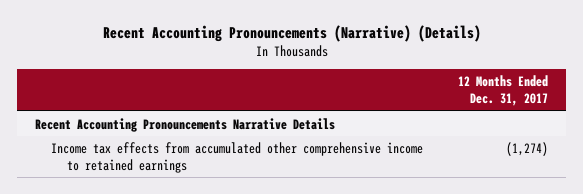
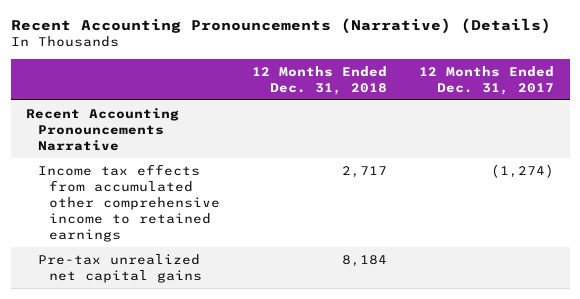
none -> [251,65,387,95] 12 Months Ended Dec. 31, 2018
[35,117,336,132] Recent Accounting Pronouncements Narrative Details -> [26,107,180,152] Recent Accounting Pronouncements Narrative
none -> [37,253,202,284] Pre-tax unrealized net capital gains

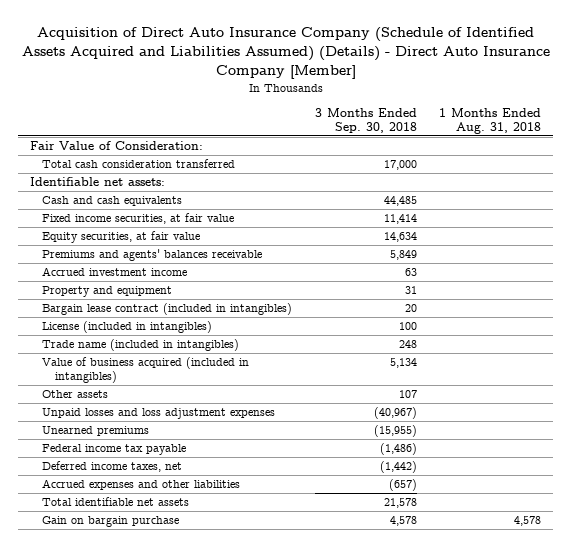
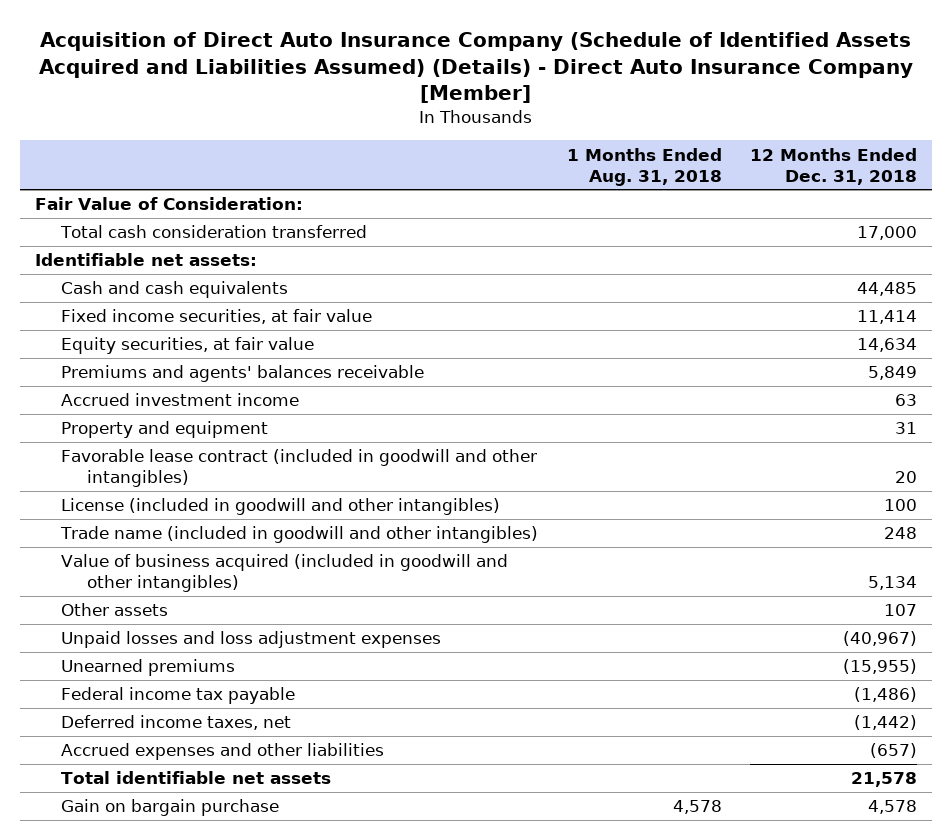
[314,107,417,133] 3 Months Ended Sep. 30, 2018 -> none
none -> [750,147,918,185] 12 Months Ended Dec. 31, 2018
[42,302,293,315] Bargain lease contract (included in intangibles) -> [60,449,537,488] Favorable lease contract (included in goodwill and other intangibles)
[42,320,213,333] License (included in intangibles) -> [60,498,500,516] License (included in goodwill and other intangibles)
[42,338,240,351] Trade name (included in intangibles) -> [59,526,538,544] Trade name (included in goodwill and other intangibles)
[42,356,250,384] Value of business acquired (included in intangibles) -> [60,554,508,593] Value of business acquired (included in goodwill and other intangibles)

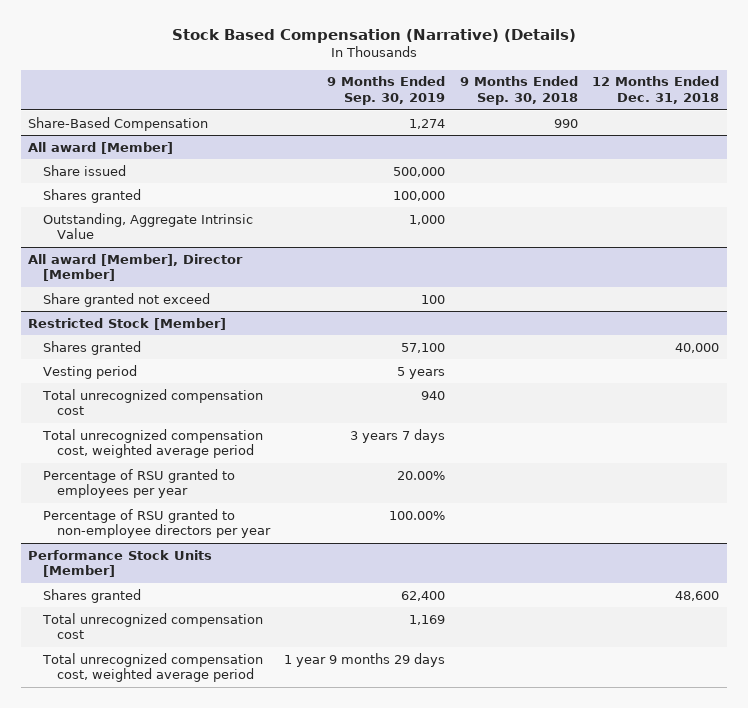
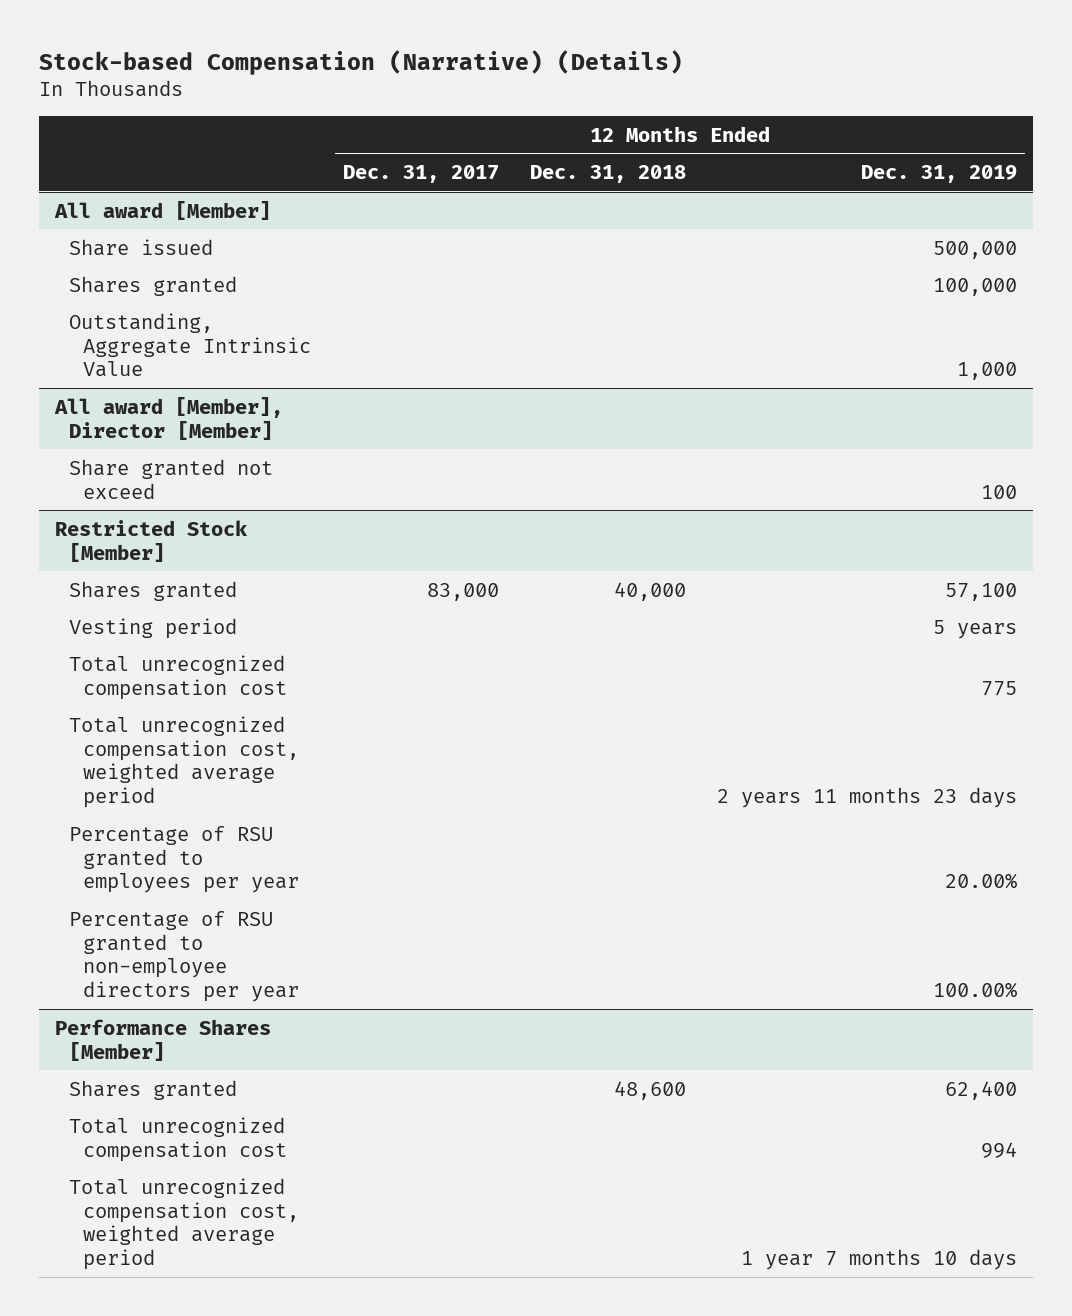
[171,29,576,44] Stock Based Compensation (Narrative) (Details) -> [38,49,683,75] Stock-based Compensation (Narrative) (Details)
[327,76,446,106] 9 Months Ended Sep. 30, 2019 -> none
[459,76,578,106] 9 Months Ended Sep. 30, 2018 -> none
none -> [342,164,499,183] Dec. 31, 2017
none -> [861,164,1018,183] Dec. 31, 2019
[28,116,209,131] Share-Based Compensation -> none
[28,549,213,578] Performance Stock Units [Member] -> [54,1018,271,1061] Performance Shares [Member]

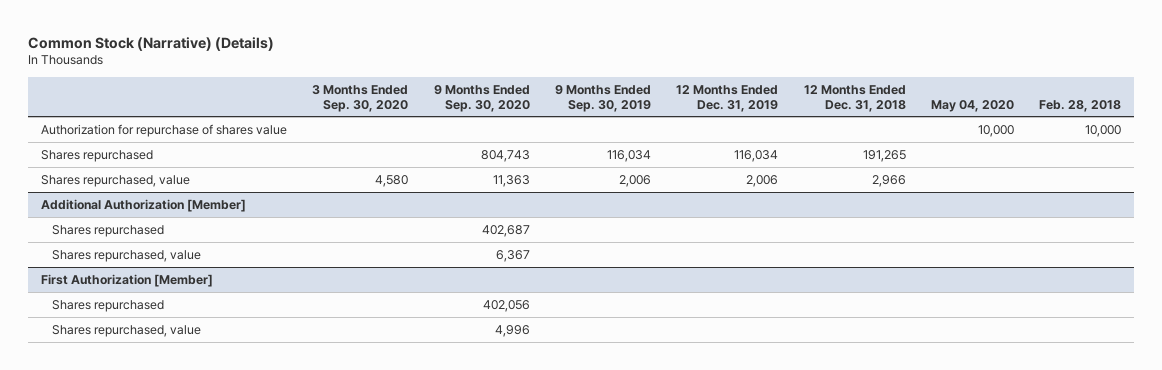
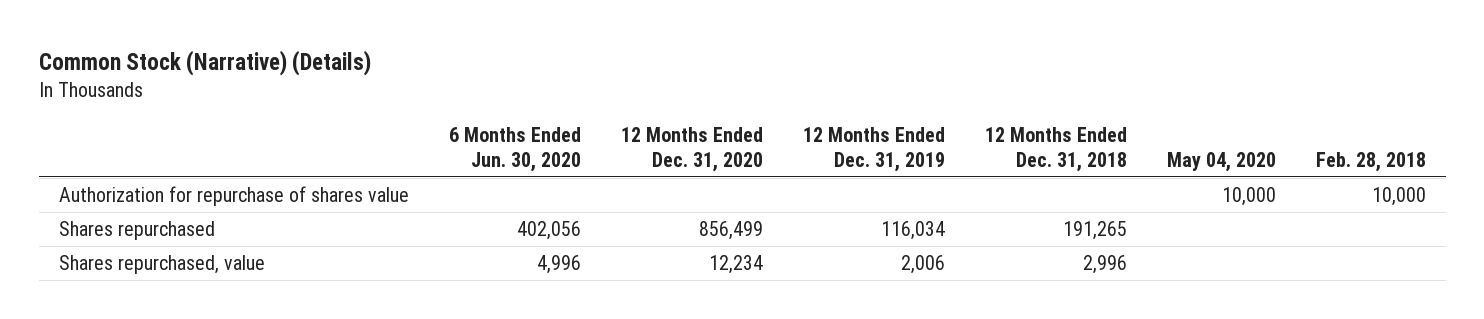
[312,84,409,112] 3 Months Ended Sep. 30, 2020 -> none
[433,84,530,112] 9 Months Ended Sep. 30, 2020 -> none
[554,84,651,112] 9 Months Ended Sep. 30, 2019 -> none
none -> [448,126,581,172] 6 Months Ended Jun. 30, 2020
none -> [620,126,763,172] 12 Months Ended Dec. 31, 2020
[40,198,246,212] Additional Authorization [Member] -> none
[52,224,165,237] Shares repurchased -> none
[52,249,202,262] Shares repurchased, value -> none
[40,273,213,287] First Authorization [Member] -> none
[52,299,165,312] Shares repurchased -> none
[52,324,202,337] Shares repurchased, value -> none
[871,174,906,187] 2,966 -> [1082,255,1127,275] 2,996

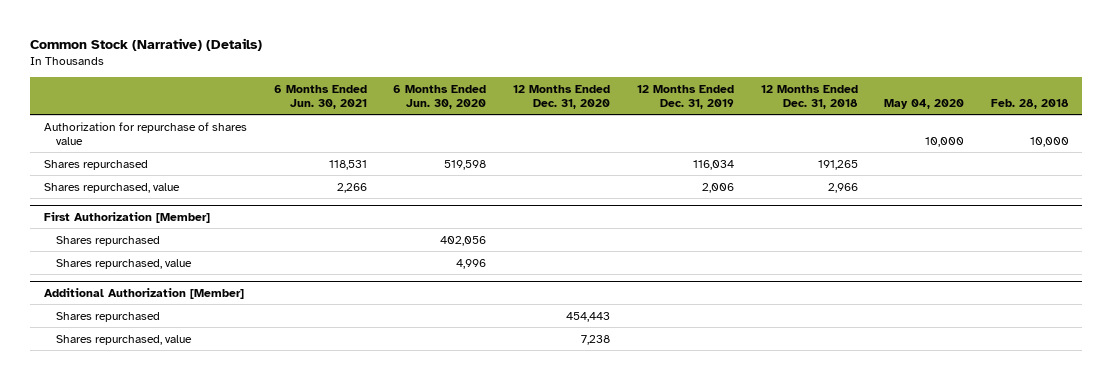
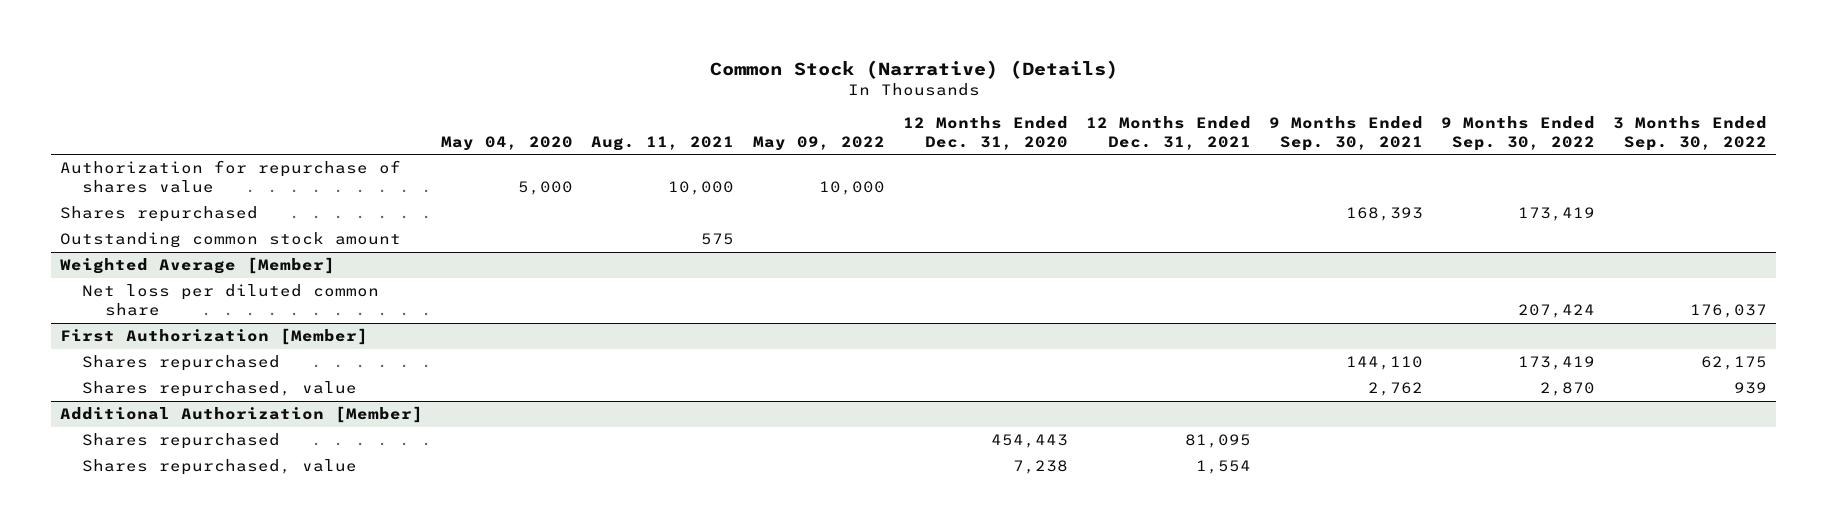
[273,84,367,109] 6 Months Ended Jun. 30, 2021 -> none
[393,84,487,109] 6 Months Ended Jun. 30, 2020 -> none
[636,84,734,109] 12 Months Ended Dec. 31, 2019 -> none
[760,84,858,109] 12 Months Ended Dec. 31, 2018 -> none
[991,98,1070,109] Feb. 28, 2018 -> none
none -> [591,135,735,151] Aug. 11, 2021
none -> [752,135,885,151] May 09, 2022
none -> [1085,116,1251,150] 12 Months Ended Dec. 31, 2021
none -> [1268,116,1423,151] 9 Months Ended Sep. 30, 2021
none -> [1441,116,1596,151] 9 Months Ended Sep. 30, 2022
none -> [1613,116,1768,151] 3 Months Ended Sep. 30, 2022
[925,136,965,147] 10,000 -> [518,180,574,195] 5,000
[43,182,180,193] Shares repurchased, value -> none
none -> [60,232,402,249] Outstanding common stock amount
none -> [60,257,336,275] Weighted Average [Member]
none -> [82,284,380,316] Net loss per diluted common share

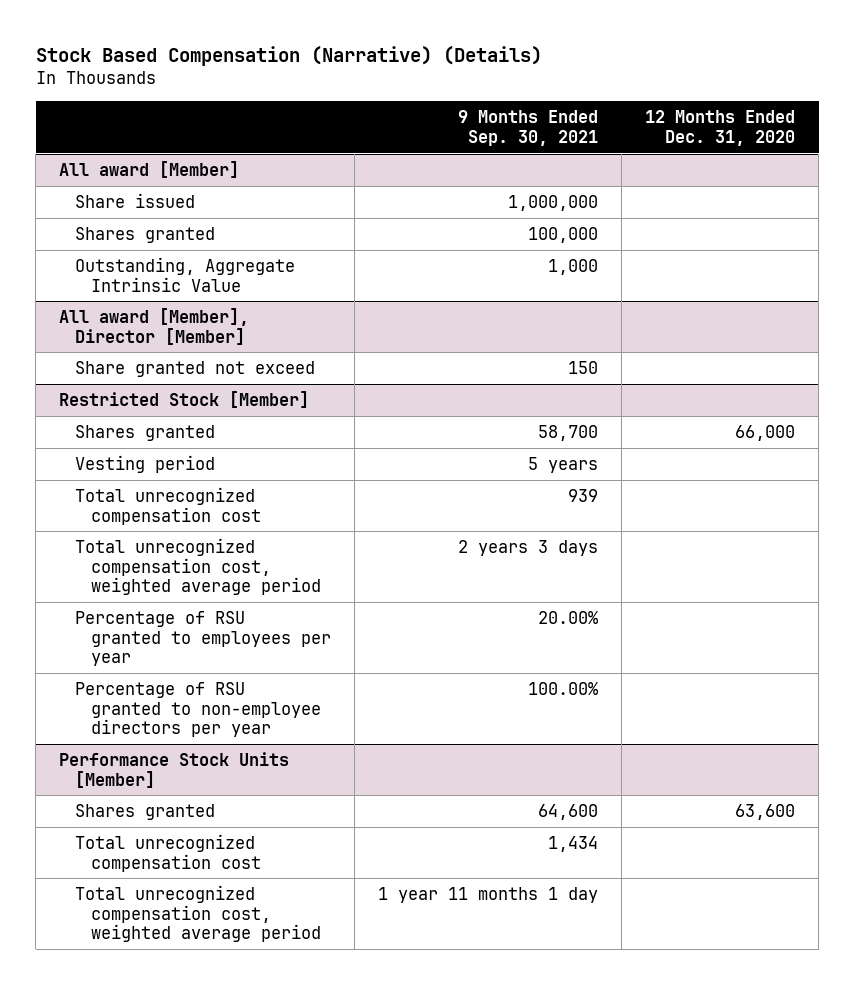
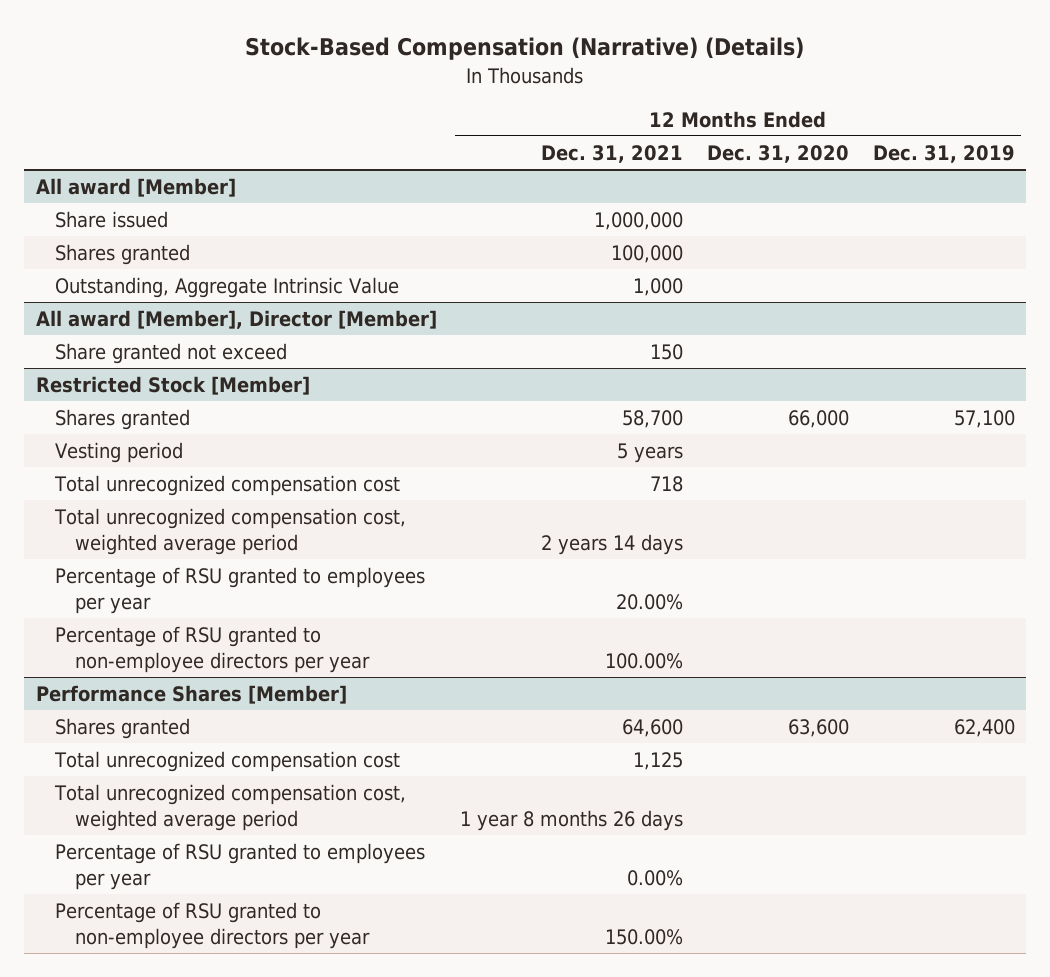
[35,45,542,66] Stock Based Compensation (Narrative) (Details) -> [245,37,805,61] Stock-Based Compensation (Narrative) (Details)
[458,110,599,146] 9 Months Ended Sep. 30, 2021 -> none
none -> [541,144,684,163] Dec. 31, 2021
none -> [872,144,1015,163] Dec. 31, 2019
[59,751,290,788] Performance Stock Units [Member] -> [35,684,347,704] Performance Shares [Member]
none -> [55,842,426,890] Percentage of RSU granted to employees per year
none -> [55,901,371,949] Percentage of RSU granted to non-employee directors per year

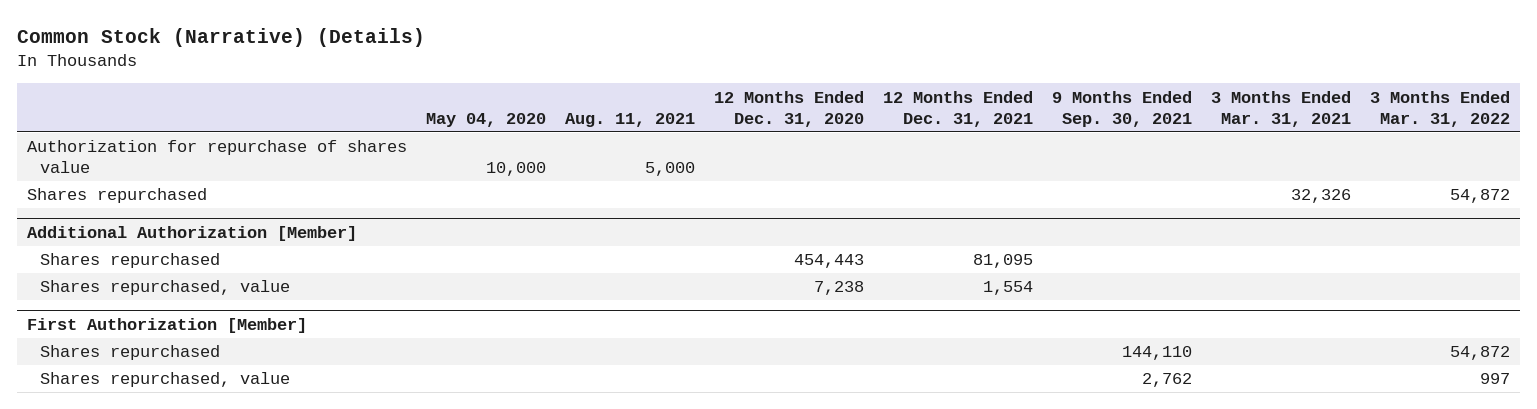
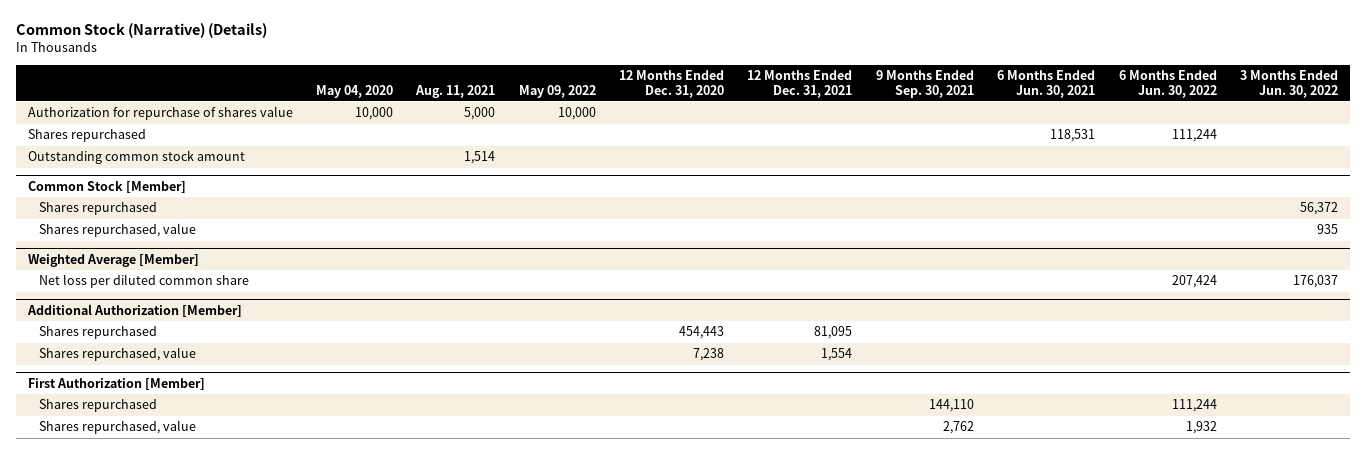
[1211,90,1352,127] 3 Months Ended Mar. 31, 2021 -> none
[1370,90,1511,127] 3 Months Ended Mar. 31, 2022 -> none
none -> [518,84,596,98] May 09, 2022
none -> [997,70,1096,98] 6 Months Ended Jun. 30, 2021
none -> [1118,70,1217,98] 6 Months Ended Jun. 30, 2022
none -> [1239,70,1338,98] 3 Months Ended Jun. 30, 2022
none -> [27,150,245,165] Outstanding common stock amount
none -> [27,180,186,193] Common Stock [Member]
none -> [39,202,158,216] Shares repurchased
none -> [39,223,197,238] Shares repurchased, value
none -> [27,253,199,267] Weighted Average [Member]
none -> [39,274,250,289] Net loss per diluted common share

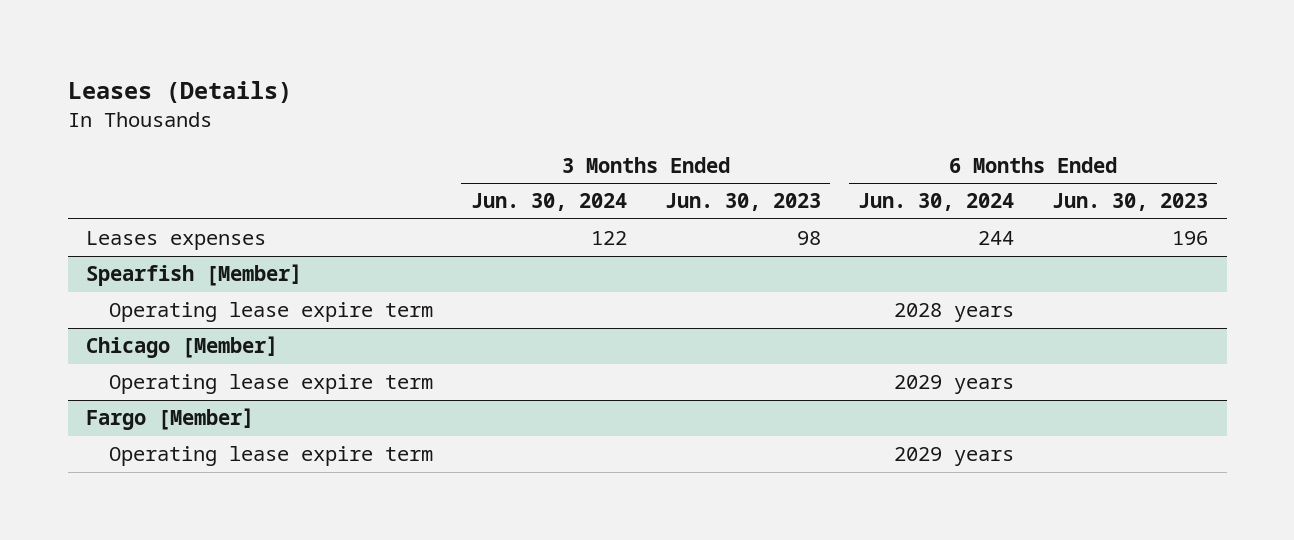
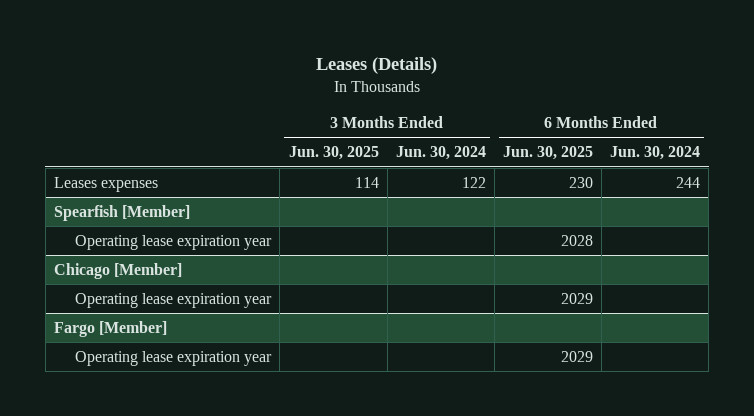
[664,193,821,212] Jun. 30, 2023 -> none
[1051,193,1208,212] Jun. 30, 2023 -> none
none -> [288,146,379,161] Jun. 30, 2025
none -> [502,146,593,161] Jun. 30, 2025
[109,302,434,323] Operating lease expire term -> none
none -> [75,234,273,250] Operating lease expiration year
[109,374,434,395] Operating lease expire term -> none
none -> [75,292,273,308] Operating lease expiration year
[109,446,434,467] Operating lease expire term -> none
none -> [75,350,273,366] Operating lease expiration year

